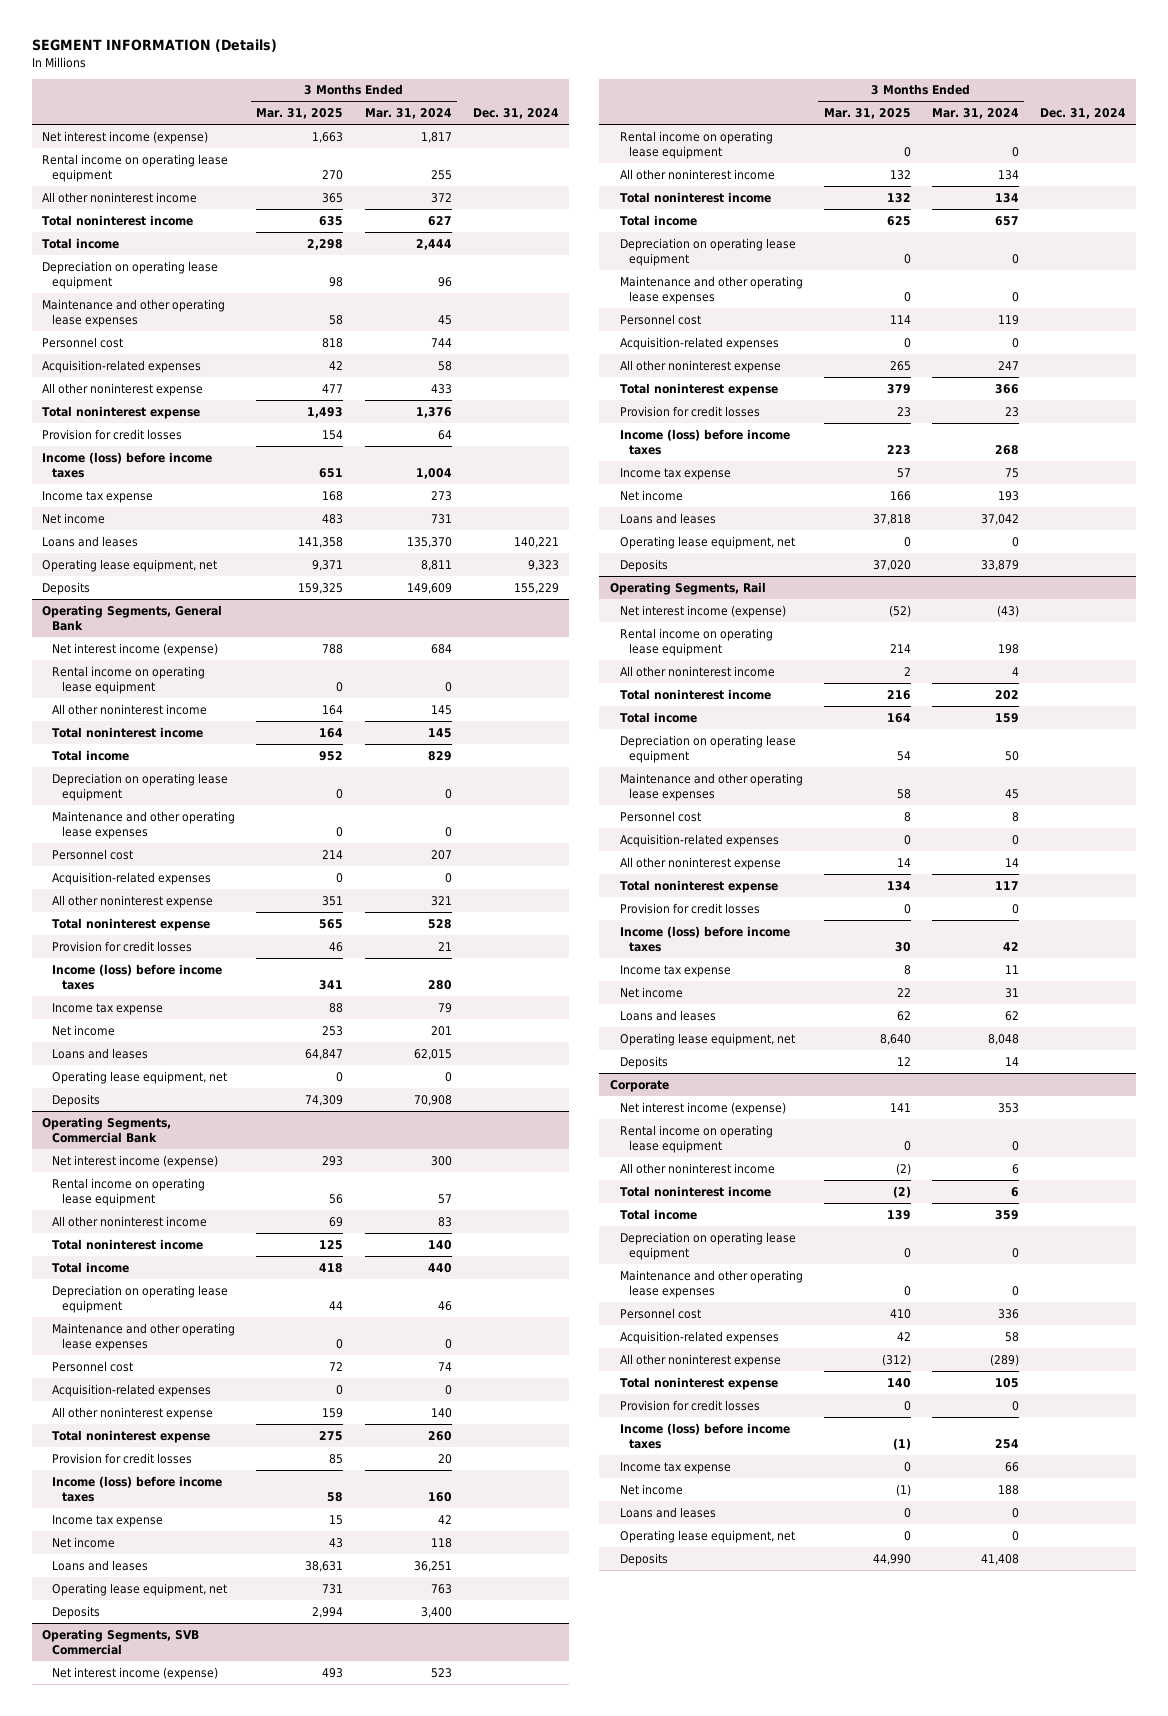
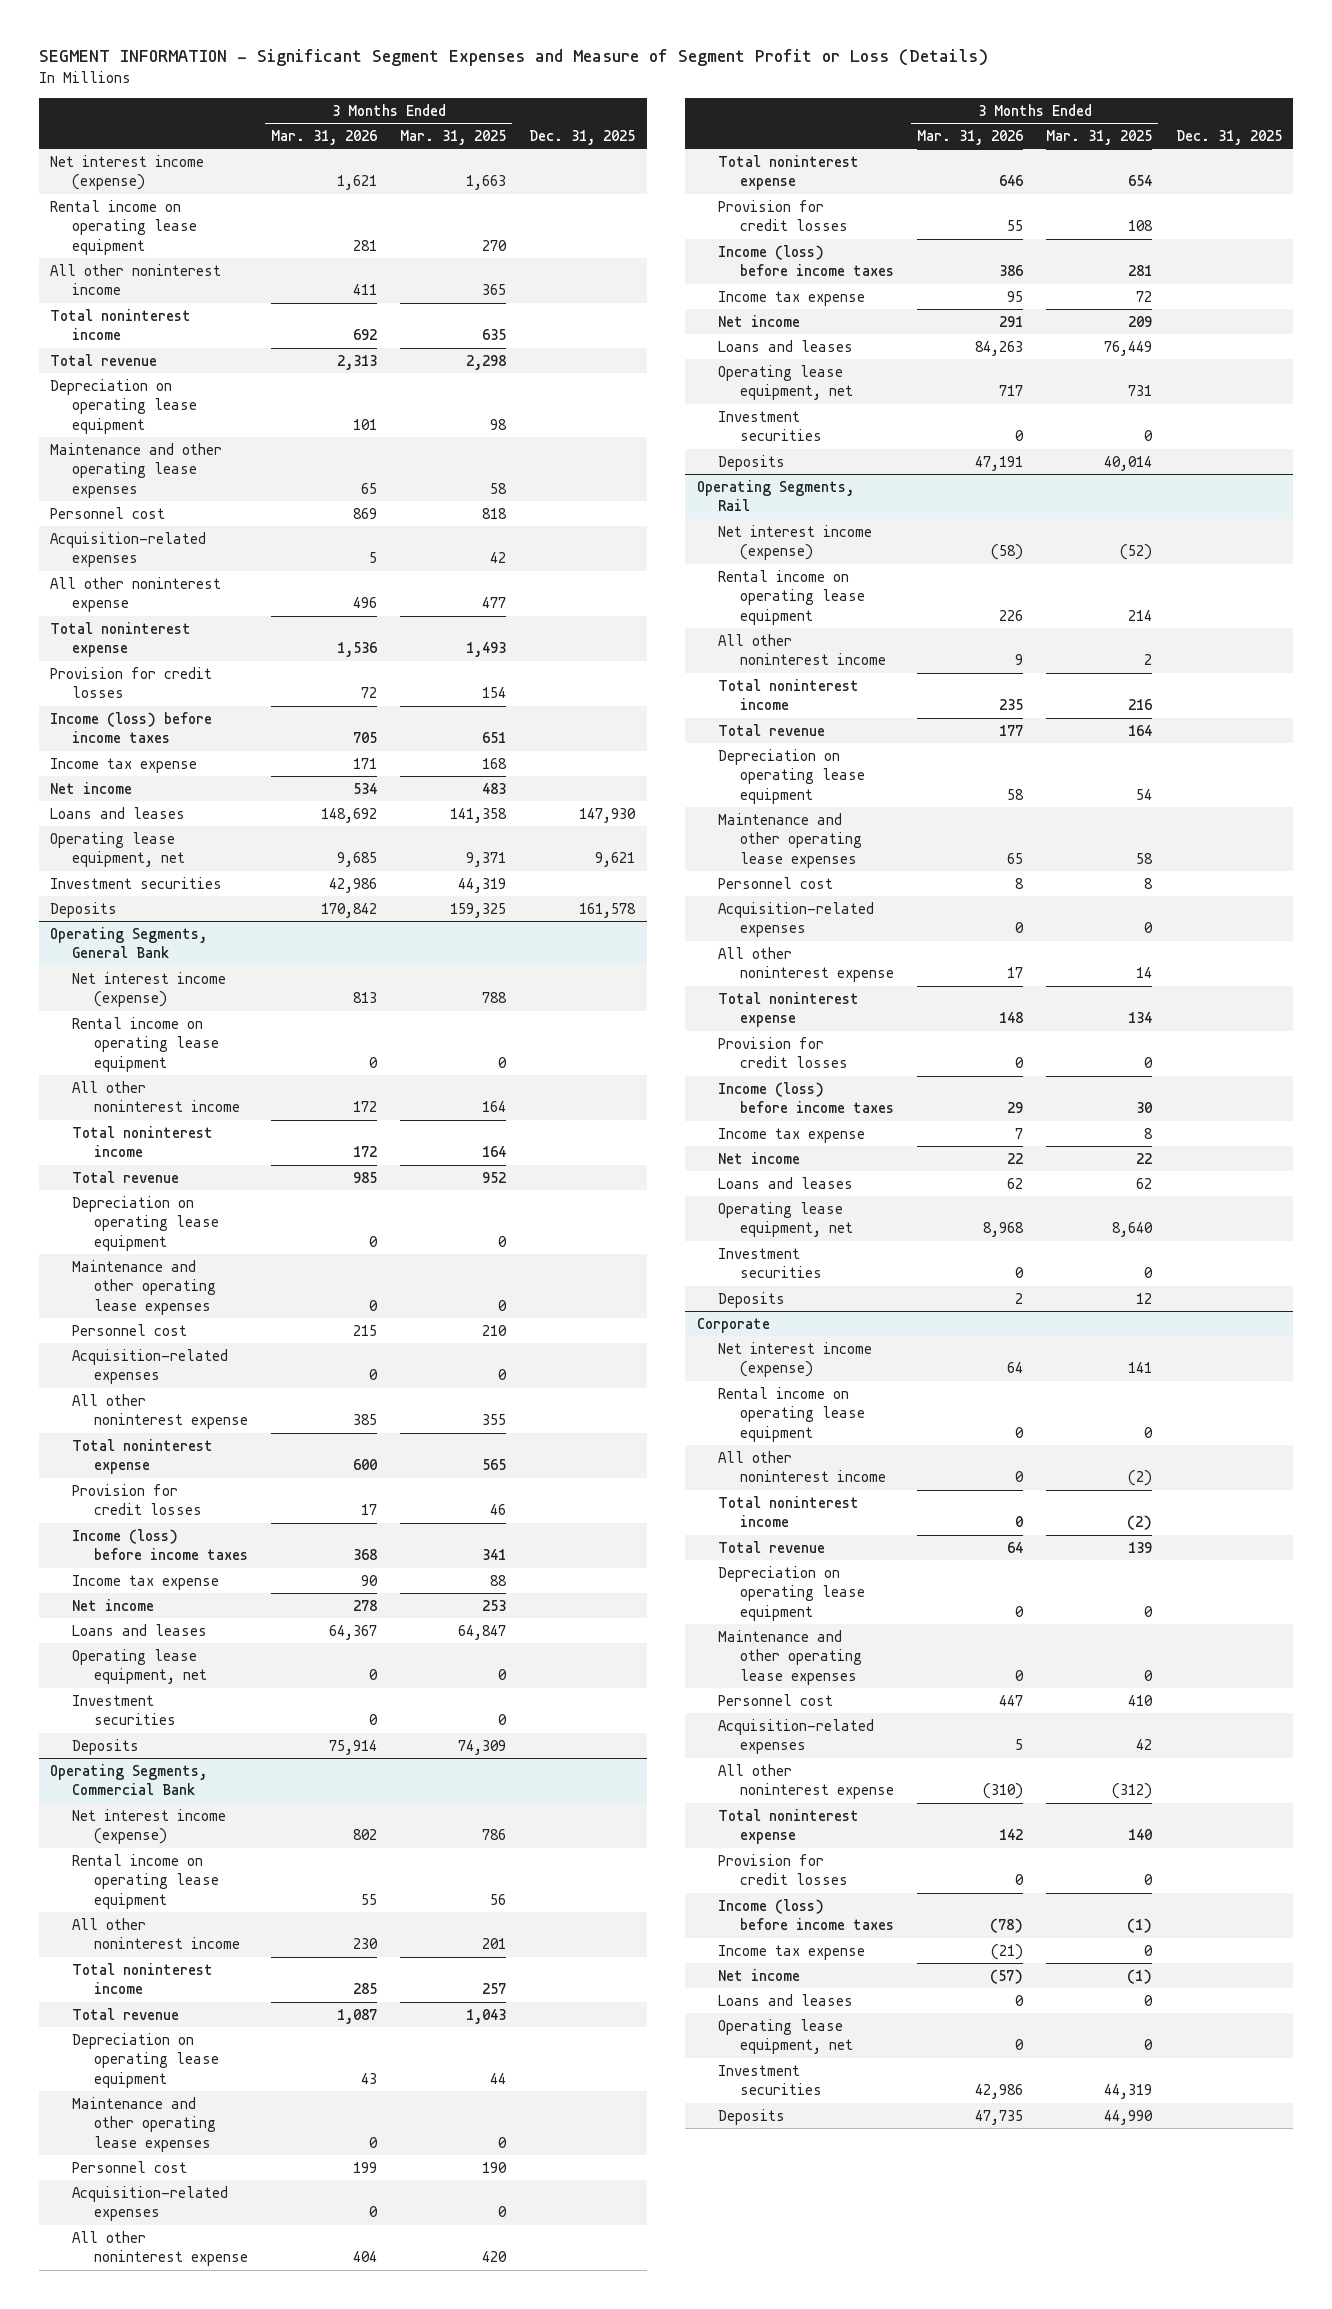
[31,39,277,53] SEGMENT INFORMATION (Details) -> [38,49,988,67] SEGMENT INFORMATION - Significant Segment Expenses and Measure of Segment Profit or Loss (Details)
[364,108,452,120] Mar. 31, 2024 -> none
[472,108,559,120] Dec. 31, 2024 -> none
none -> [271,129,378,145] Mar. 31, 2026
none -> [529,129,636,145] Dec. 31, 2025
[42,237,120,249] Total income -> [50,353,158,366] Total revenue
none -> [50,876,223,889] Investment securities
[52,749,130,761] Total income -> [72,1170,180,1183] Total revenue
[322,849,344,859] 214 -> [482,1324,508,1336] 210
[322,895,344,906] 351 -> [482,1414,507,1426] 355
none -> [72,1694,176,1726] Investment securities
[322,1155,344,1166] 293 -> [482,1829,507,1841] 786
[329,1216,344,1227] 69 -> [482,1938,507,1950] 201
[319,1239,344,1250] 125 -> [482,1983,507,1995] 257
[52,1261,130,1273] Total income -> [72,2007,180,2020] Total revenue
[319,1262,344,1273] 418 -> [466,2008,507,2024] 1,043
[329,1361,344,1371] 72 -> [482,2161,508,2173] 190
[322,1407,344,1418] 159 -> [482,2251,508,2263] 420
[319,1430,344,1441] 275 -> [1128,175,1153,187] 654
[329,1453,344,1464] 85 -> [1128,220,1154,232] 108
[327,1492,344,1503] 58 -> [1128,265,1153,277] 281
[329,1514,344,1525] 15 -> [1136,290,1153,302] 72
[329,1537,344,1548] 43 -> [1128,315,1153,327] 209
[305,1560,344,1572] 38,631 -> [1104,340,1153,356] 76,449
[42,1628,200,1656] Operating Segments, SVB Commercial -> none
[52,1666,219,1680] Net interest income (expense) -> none
[619,130,773,160] Rental income on operating lease equipment -> none
[619,168,775,180] All other noninterest income -> none
[619,191,771,203] Total noninterest income -> none
[619,214,697,226] Total income -> none
[619,237,796,267] Depreciation on operating lease equipment -> none
[619,275,803,305] Maintenance and other operating lease expenses -> none
[619,313,701,325] Personnel cost -> none
[619,336,779,350] Acquisition-related expenses -> none
[619,359,781,373] All other noninterest expense -> none
[619,382,778,396] Total noninterest expense -> none
[619,405,760,417] Provision for credit losses -> none
[619,428,790,456] Income (loss) before income taxes -> none
[619,467,731,480] Income tax expense -> none
[619,489,683,501] Net income -> none
[619,512,716,524] Loans and leases -> none
[619,535,795,549] Operating lease equipment, net -> none
[619,558,668,572] Deposits -> none
none -> [718,410,823,442] Investment securities
[312,1606,344,1618] 2,994 -> [1104,455,1153,471] 40,014
[619,711,697,723] Total income -> [718,723,826,736] Total revenue
none -> [718,1247,823,1279] Investment securities
[619,1208,697,1220] Total income -> [718,1540,826,1553] Total revenue
none -> [718,2064,823,2096] Investment securities

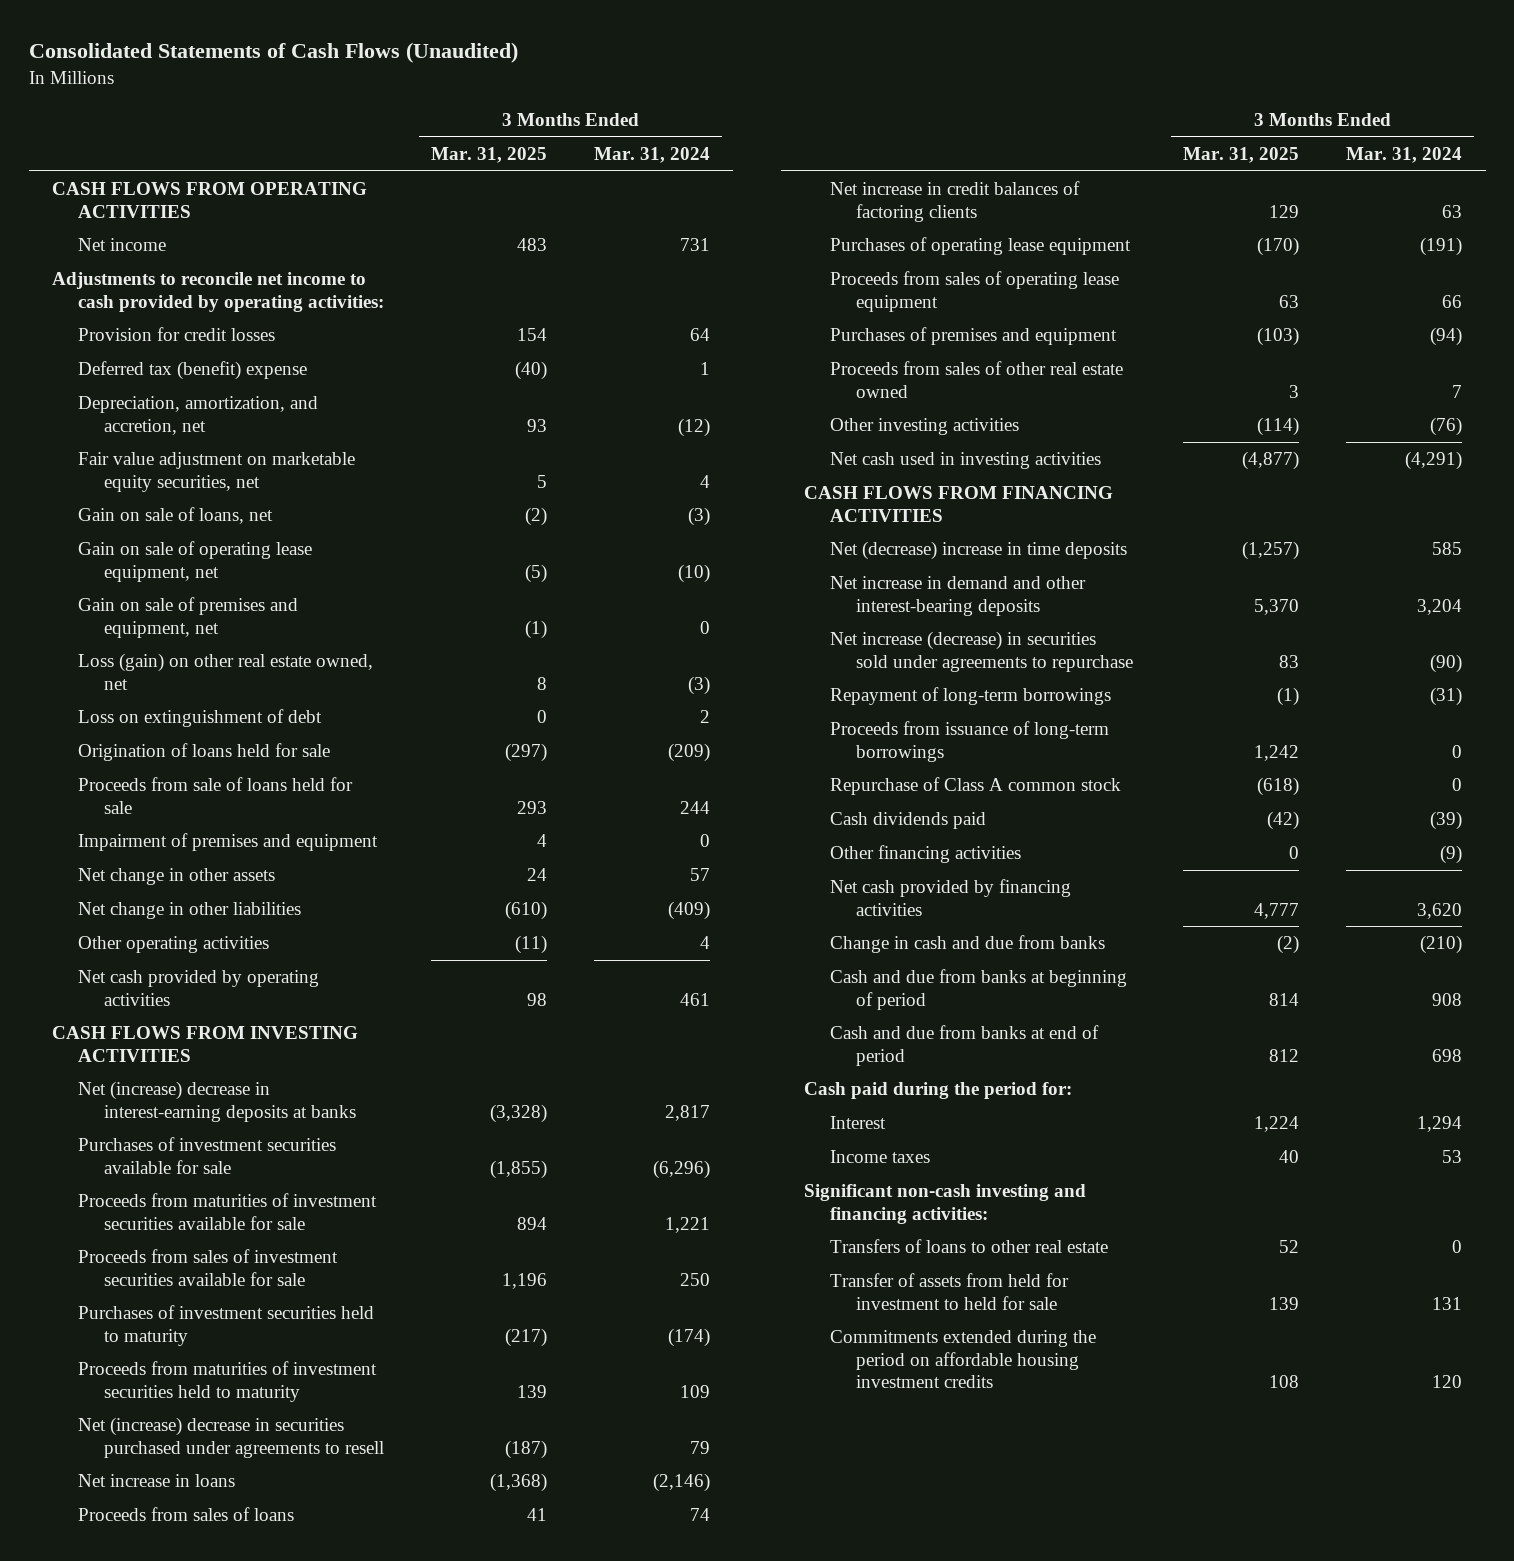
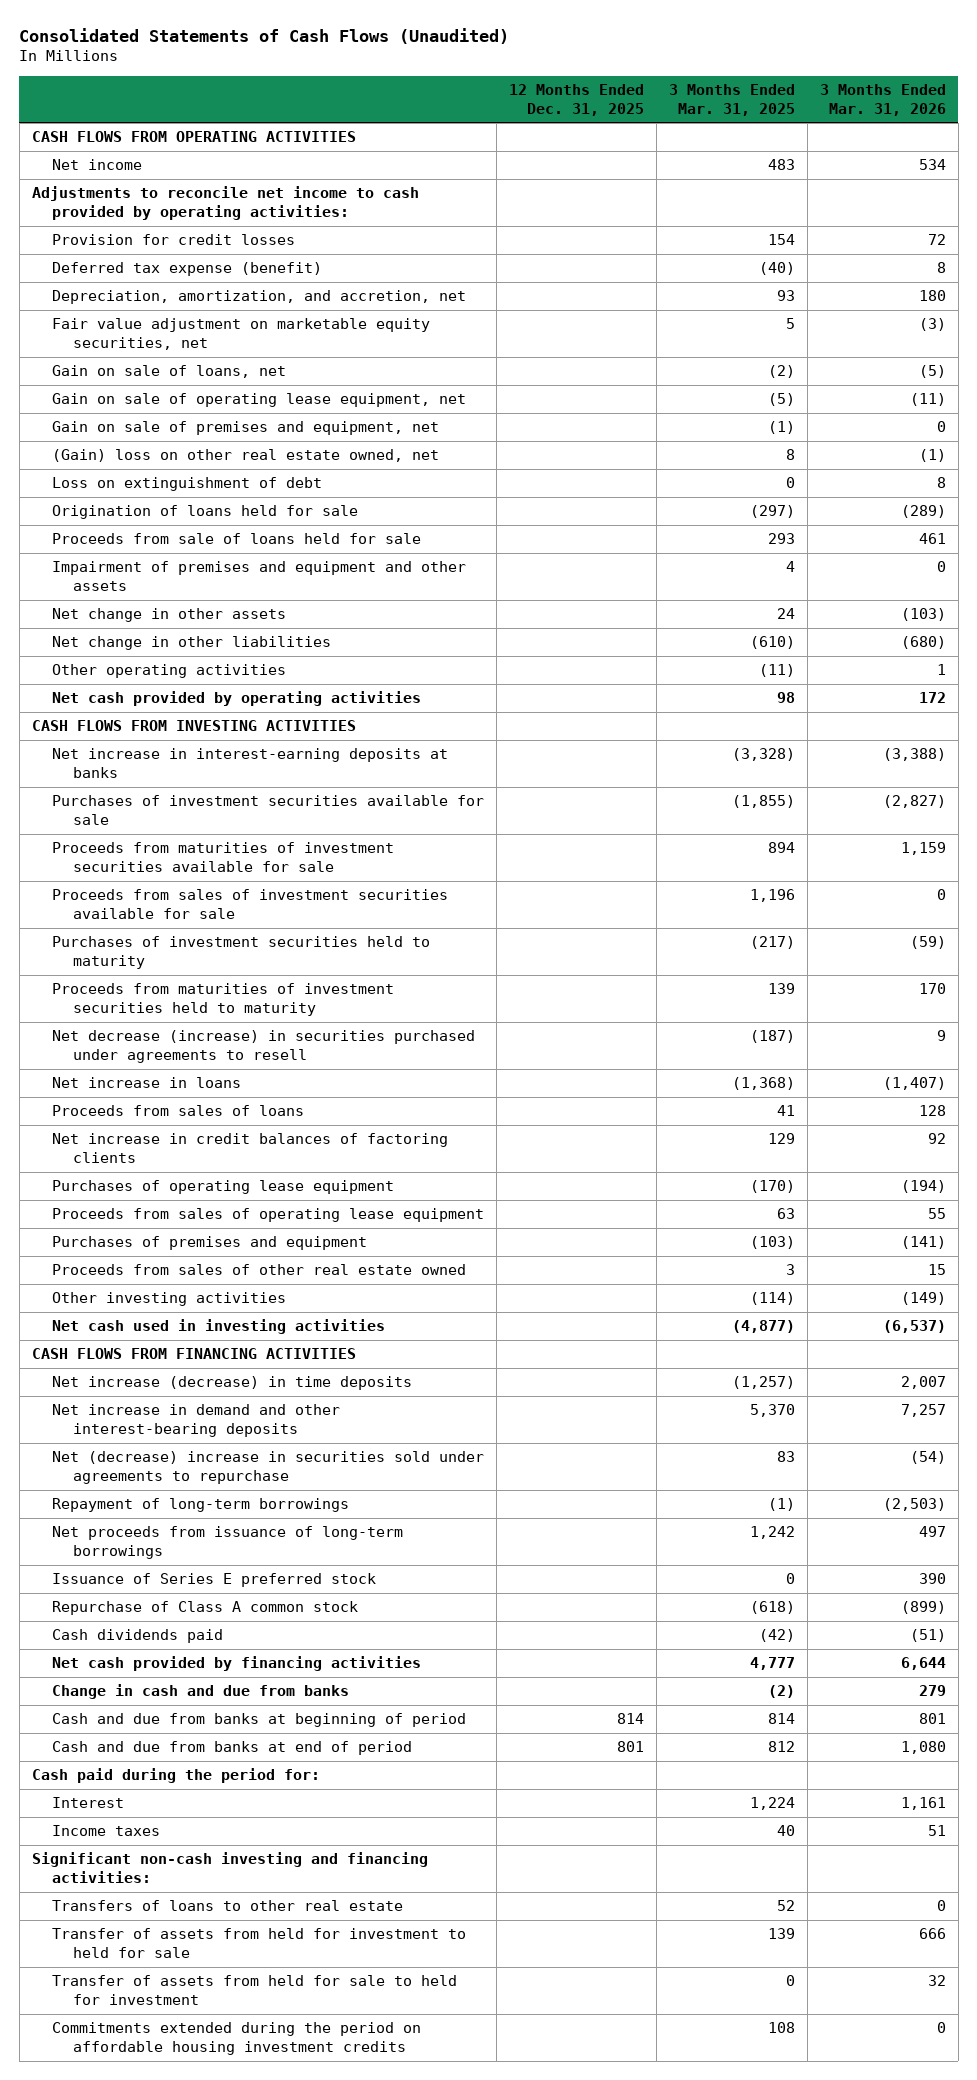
[594,146,711,163] Mar. 31, 2024 -> none
none -> [509,84,645,116] 12 Months Ended Dec. 31, 2025
none -> [819,84,946,116] 3 Months Ended Mar. 31, 2026
[78,361,308,381] Deferred tax (benefit) expense -> [52,262,323,277] Deferred tax expense (benefit)
[78,653,374,690] Loss (gain) on other real estate owned, net -> [52,449,440,463] (Gain) loss on other real estate owned, net
[78,833,379,852] Impairment of premises and equipment -> [52,561,467,591] Impairment of premises and equipment and other assets
[78,1081,356,1122] Net (increase) decrease in interest-earning deposits at banks -> [52,748,449,778] Net increase in interest-earning deposits at banks
[78,1417,384,1458] Net (increase) decrease in securities purchased under agreements to resell -> [52,1030,476,1063] Net decrease (increase) in securities purchased under agreements to resell
[830,541,1128,561] Net (decrease) increase in time deposits -> [52,1376,413,1391] Net increase (decrease) in time deposits
[830,631,1134,672] Net increase (decrease) in securities sold under agreements to repurchase -> [52,1451,485,1484] Net (decrease) increase in securities sold under agreements to repurchase
[830,721,1110,762] Proceeds from issuance of long-term borrowings -> [52,1526,404,1559] Net proceeds from issuance of long-term borrowings
none -> [52,1573,377,1588] Issuance of Series E preferred stock
[830,845,1022,864] Other financing activities -> none
none -> [52,1975,458,2005] Transfer of assets from held for sale to held for investment

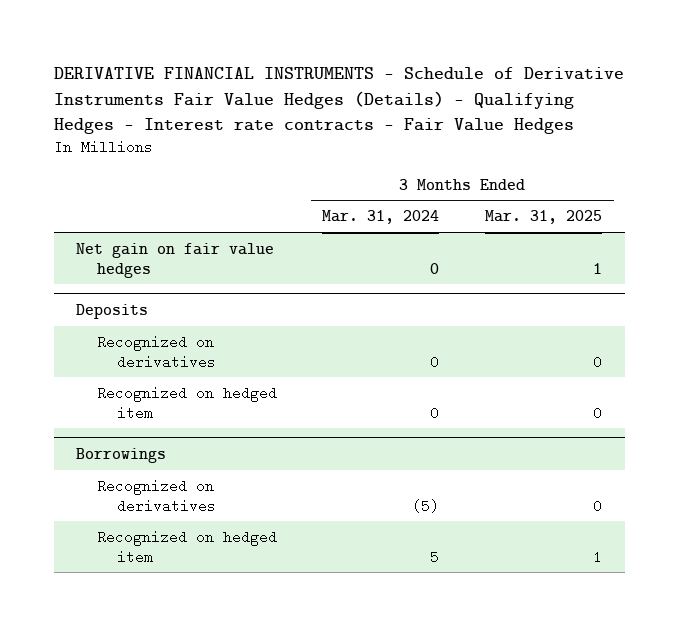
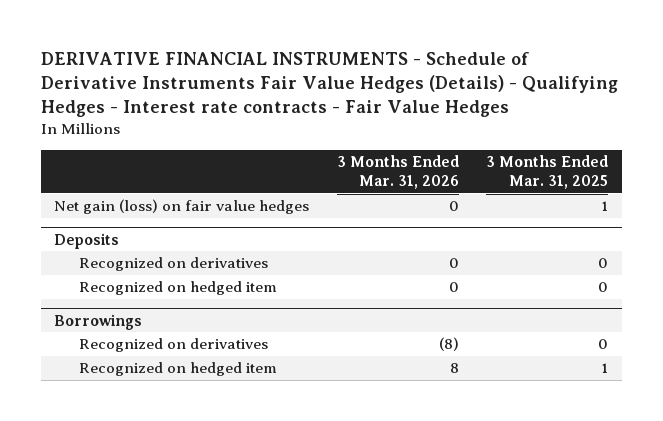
[322,210,440,225] Mar. 31, 2024 -> none
none -> [336,154,459,190] 3 Months Ended Mar. 31, 2026
[76,242,275,278] Net gain on fair value hedges -> [54,199,310,215] Net gain (loss) on fair value hedges

